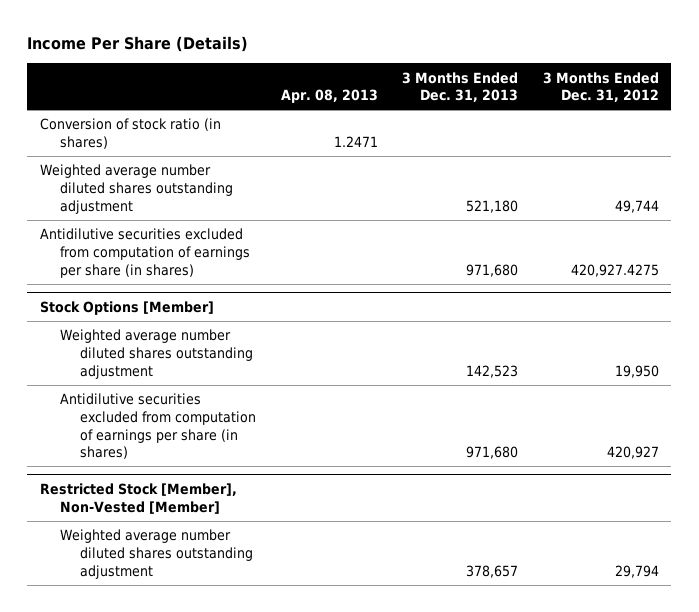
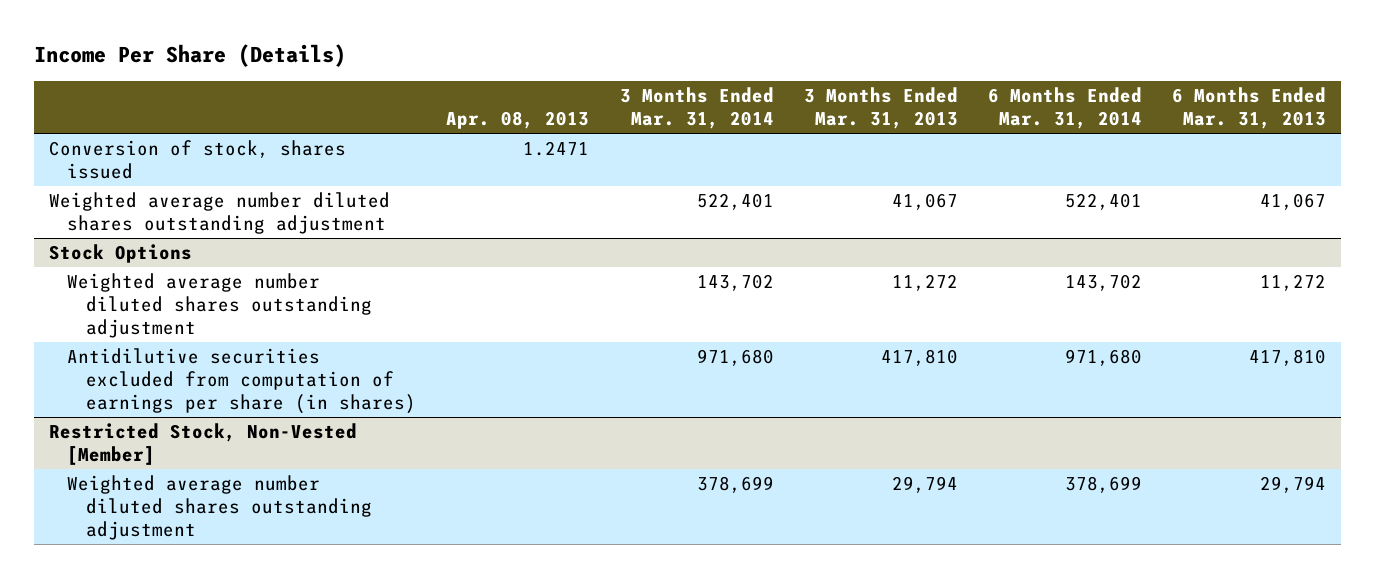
[402,71,519,103] 3 Months Ended Dec. 31, 2013 -> none
[542,71,659,103] 3 Months Ended Dec. 31, 2012 -> none
none -> [619,86,774,129] 3 Months Ended Mar. 31, 2014
none -> [803,86,958,129] 3 Months Ended Mar. 31, 2013
none -> [987,86,1142,129] 6 Months Ended Mar. 31, 2014
none -> [1172,86,1327,129] 6 Months Ended Mar. 31, 2013
[39,118,221,149] Conversion of stock ratio (in shares) -> [48,140,346,180] Conversion of stock, shares issued
[39,228,250,278] Antidilutive securities excluded from computation of earnings per share (in shares) -> none
[39,301,214,316] Stock Options [Member] -> [48,244,192,264] Stock Options
[39,483,237,514] Restricted Stock [Member], Non-Vested [Member] -> [48,423,357,466] Restricted Stock, Non-Vested [Member]

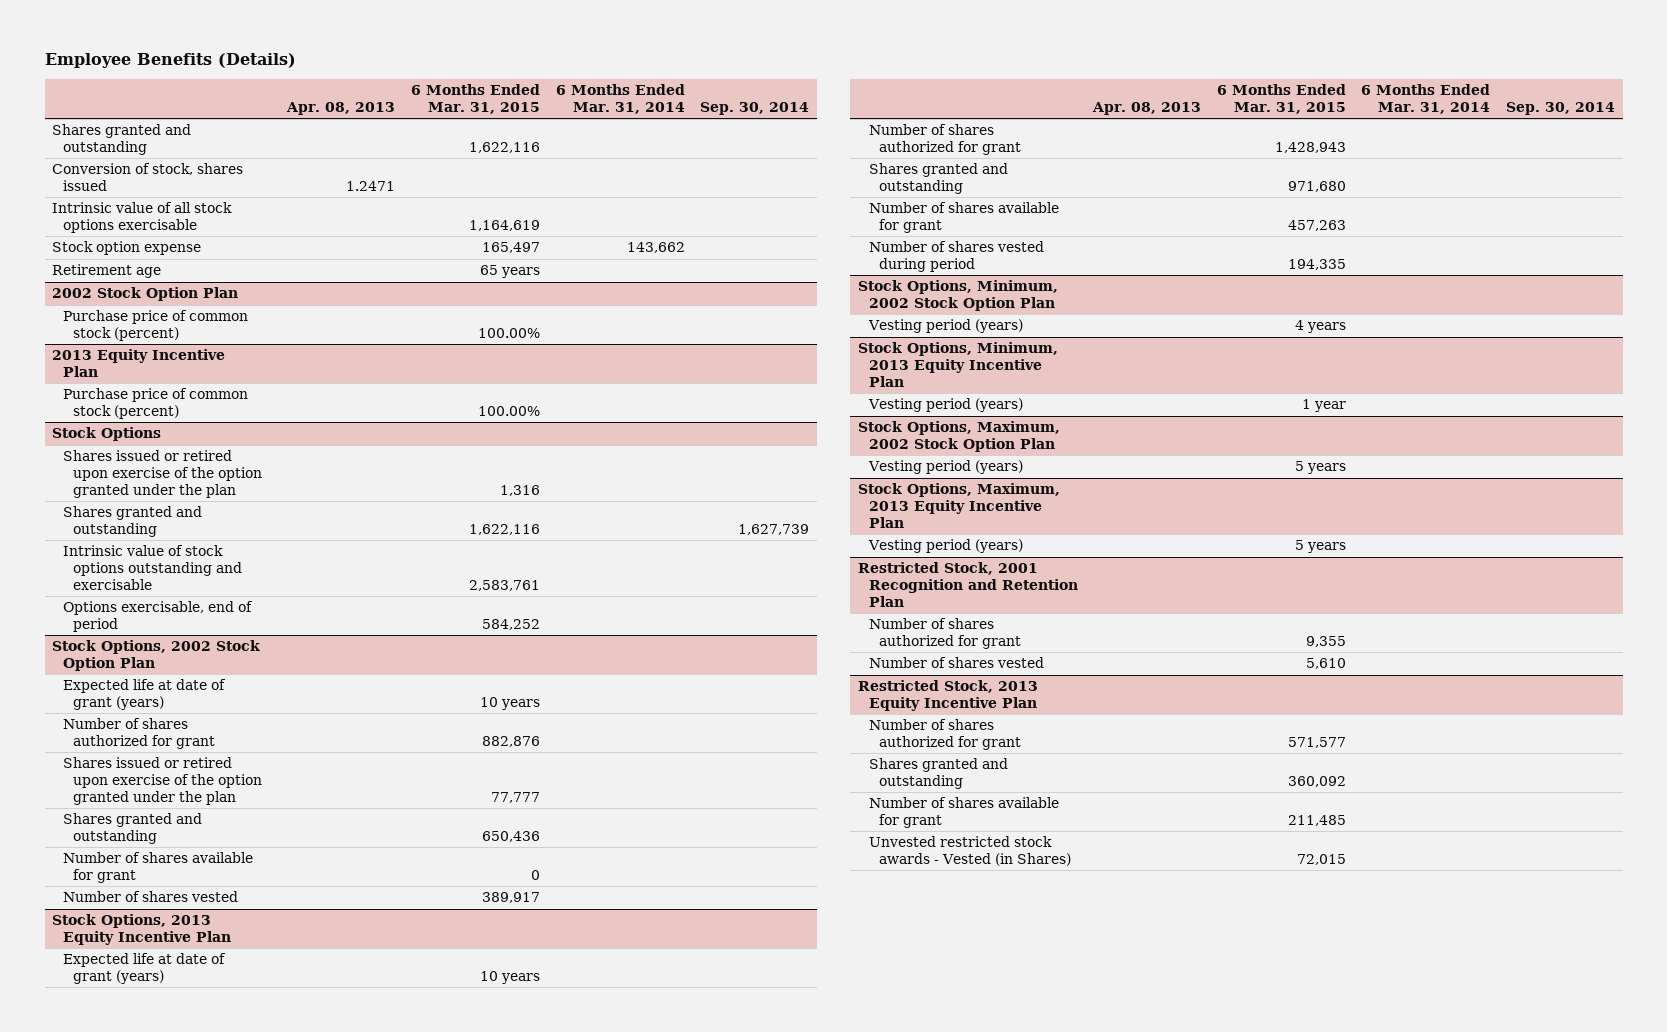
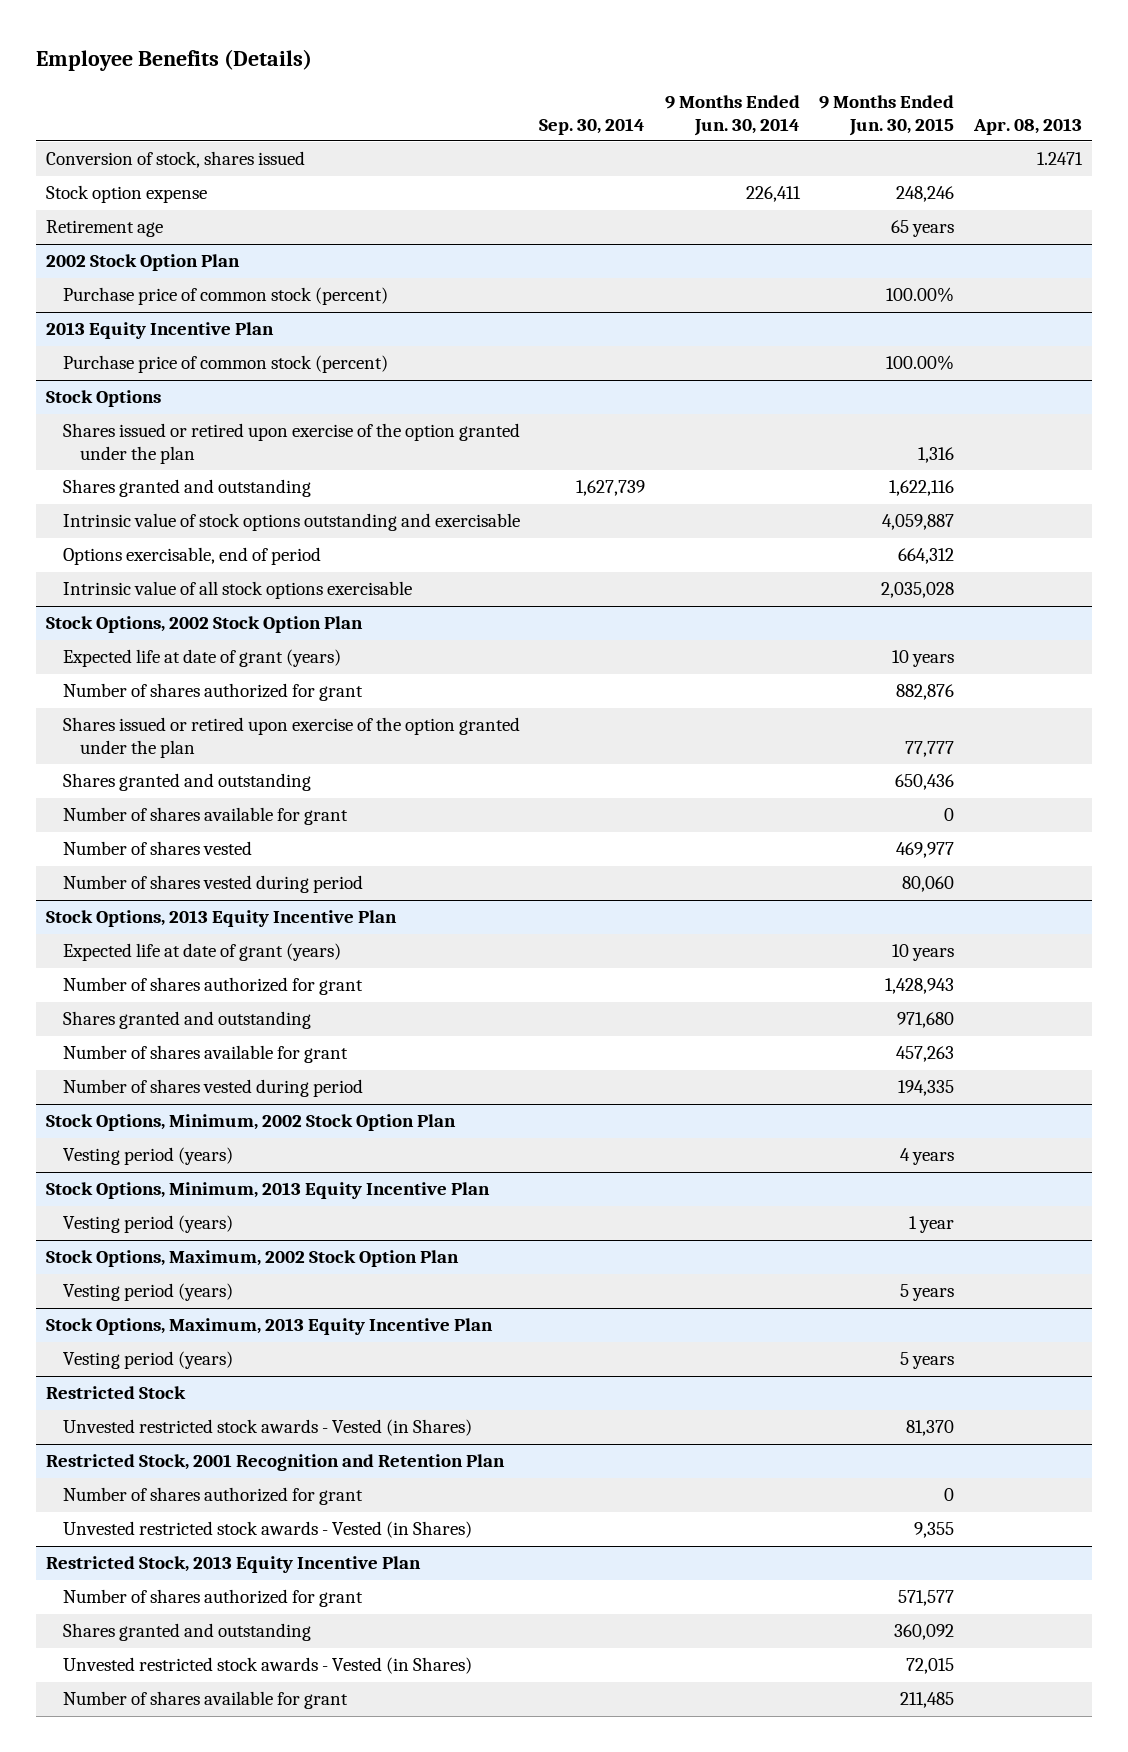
[411,84,541,114] 6 Months Ended Mar. 31, 2015 -> none
[555,84,685,114] 6 Months Ended Mar. 31, 2014 -> none
none -> [664,95,800,136] 9 Months Ended Jun. 30, 2014
none -> [819,95,955,136] 9 Months Ended Jun. 30, 2015
[52,124,192,156] Shares granted and outstanding -> none
[52,202,233,234] Intrinsic value of all stock options exercisable -> none
none -> [62,581,412,600] Intrinsic value of all stock options exercisable
none -> [62,875,363,894] Number of shares vested during period
none -> [45,1386,186,1400] Restricted Stock
none -> [62,1419,472,1437] Unvested restricted stock awards - Vested (in Shares)
[868,657,1044,669] Number of shares vested -> none
none -> [62,1521,472,1539] Unvested restricted stock awards - Vested (in Shares)
[868,797,1059,829] Number of shares available for grant -> [62,1691,348,1710] Number of shares available for grant

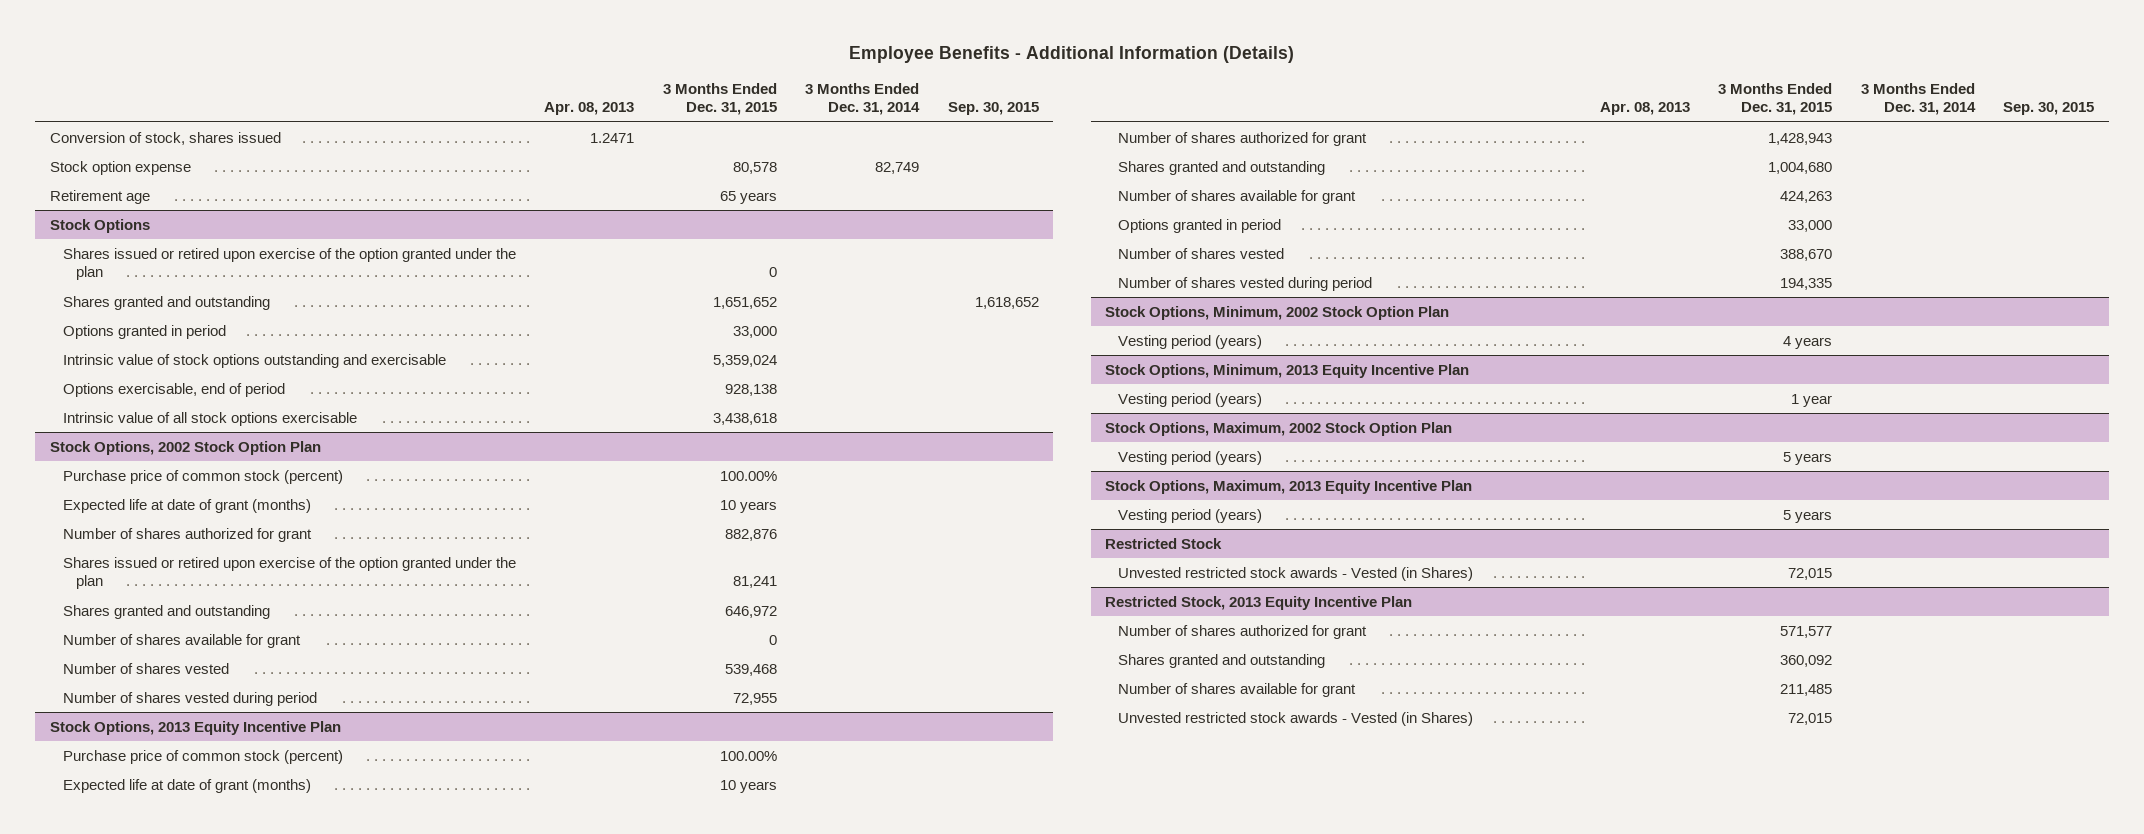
[36,48,313,71] Employee Benefits (Details) -> [848,45,1294,63] Employee Benefits - Additional Information (Details)
[539,117,646,135] Sep. 30, 2014 -> none
[664,95,800,136] 9 Months Ended Jun. 30, 2014 -> none
[819,95,955,136] 9 Months Ended Jun. 30, 2015 -> none
none -> [662,82,777,116] 3 Months Ended Dec. 31, 2015
none -> [805,82,921,116] 3 Months Ended Dec. 31, 2014
none -> [947,102,1039,116] Sep. 30, 2015
[45,254,240,272] 2002 Stock Option Plan -> none
[62,287,388,306] Purchase price of common stock (percent) -> none
[45,322,274,340] 2013 Equity Incentive Plan -> none
[62,355,388,374] Purchase price of common stock (percent) -> none
none -> [62,324,226,339] Options granted in period
none -> [62,469,343,484] Purchase price of common stock (percent)
[62,649,341,668] Expected life at date of grant (years) -> [62,498,311,513] Expected life at date of grant (months)
none -> [62,749,343,764] Purchase price of common stock (percent)
[62,943,341,962] Expected life at date of grant (years) -> [62,778,311,793] Expected life at date of grant (months)
none -> [1118,218,1282,233] Options granted in period
none -> [1118,247,1285,259] Number of shares vested
[45,1454,505,1472] Restricted Stock, 2001 Recognition and Retention Plan -> none
[62,1487,363,1506] Number of shares authorized for grant -> none
[62,1521,472,1539] Unvested restricted stock awards - Vested (in Shares) -> none
[62,1657,472,1675] Unvested restricted stock awards - Vested (in Shares) -> [1118,711,1474,726] Unvested restricted stock awards - Vested (in Shares)

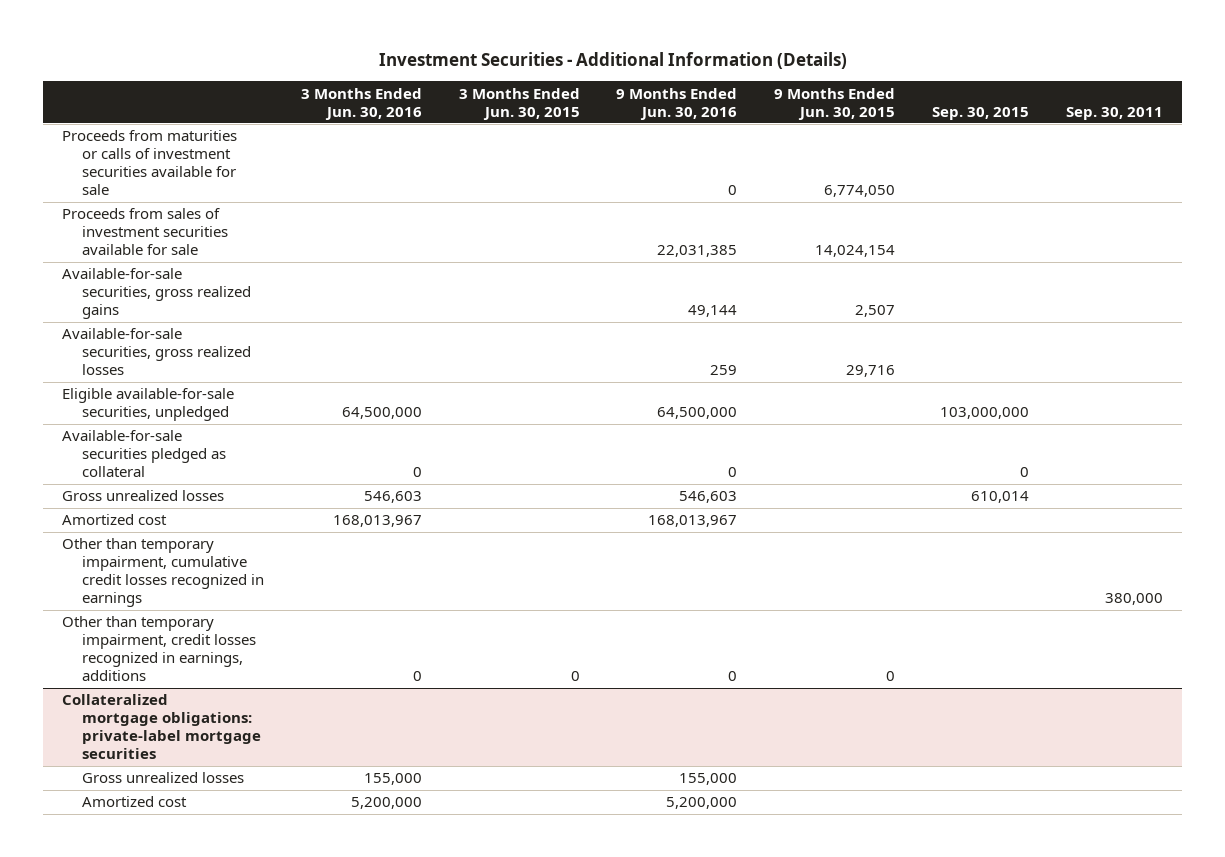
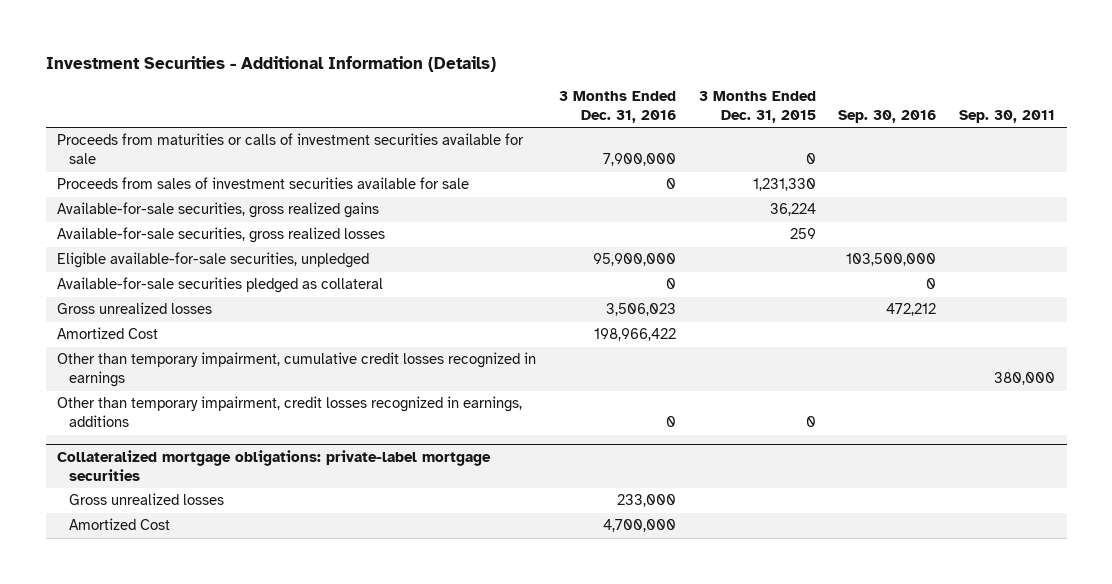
[300,87,422,120] 3 Months Ended Jun. 30, 2016 -> none
[458,87,580,120] 3 Months Ended Jun. 30, 2015 -> none
[616,87,738,120] 9 Months Ended Jun. 30, 2016 -> none
[774,87,896,120] 9 Months Ended Jun. 30, 2015 -> none
[932,106,1030,120] Sep. 30, 2015 -> none
none -> [558,90,676,123] 3 Months Ended Dec. 31, 2016
none -> [698,90,816,123] 3 Months Ended Dec. 31, 2015
none -> [838,109,937,123] Sep. 30, 2016
[61,514,167,526] Amortized cost -> [57,327,159,340] Amortized Cost
[81,796,187,808] Amortized cost -> [68,518,170,531] Amortized Cost

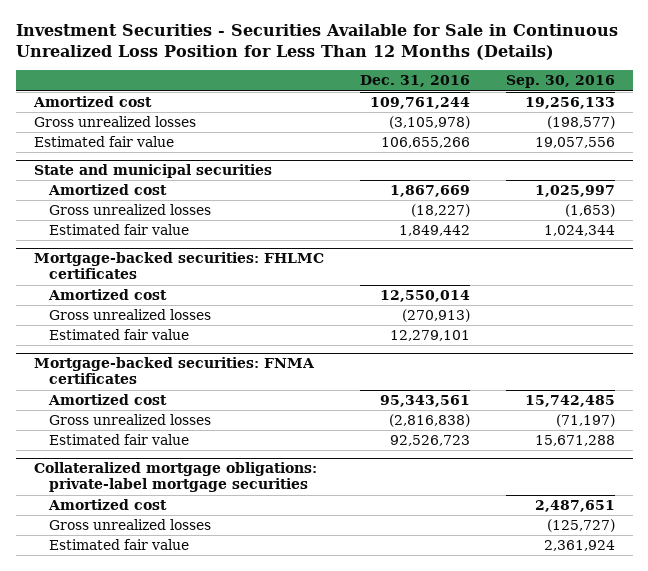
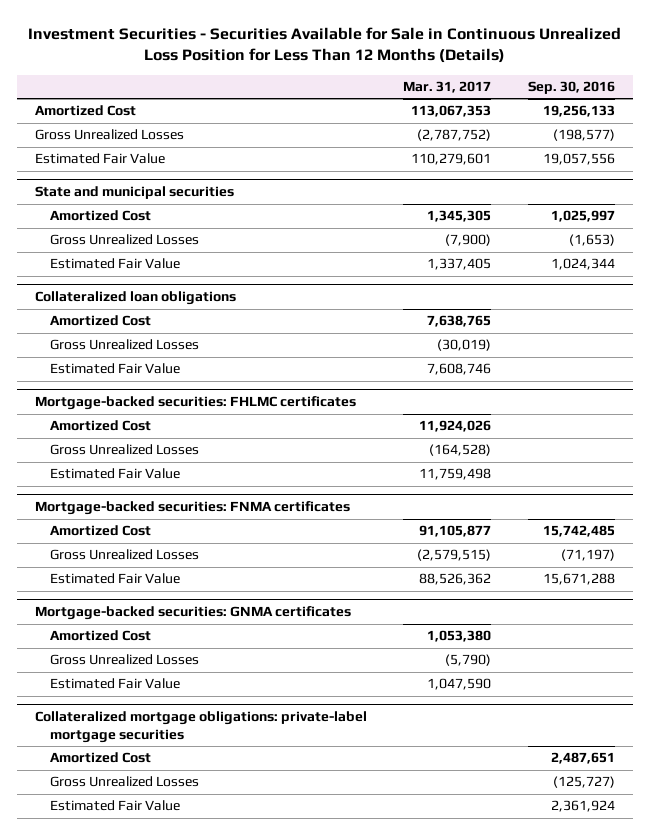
[359,75,470,88] Dec. 31, 2016 -> none
none -> [403,81,492,94] Mar. 31, 2017
[32,95,152,107] Amortized cost -> [35,105,137,117] Amortized Cost
[33,115,196,127] Gross unrealized losses -> [35,129,185,141] Gross Unrealized Losses
[33,135,174,147] Estimated fair value -> [35,153,166,165] Estimated Fair Value
[47,183,167,195] Amortized cost -> [50,210,152,222] Amortized Cost
[48,203,211,215] Gross unrealized losses -> [50,234,200,246] Gross Unrealized Losses
[48,223,189,235] Estimated fair value -> [50,258,181,270] Estimated Fair Value
none -> [35,291,237,306] Collateralized loan obligations
none -> [50,315,152,327] Amortized Cost
none -> [50,339,200,351] Gross Unrealized Losses
none -> [50,363,181,375] Estimated Fair Value
[47,288,167,300] Amortized cost -> [50,420,152,432] Amortized Cost
[48,308,211,320] Gross unrealized losses -> [50,444,200,456] Gross Unrealized Losses
[48,328,189,340] Estimated fair value -> [50,468,181,480] Estimated Fair Value
[47,393,167,405] Amortized cost -> [50,525,152,537] Amortized Cost
[48,413,211,425] Gross unrealized losses -> [50,549,200,561] Gross Unrealized Losses
[48,433,189,445] Estimated fair value -> [50,573,181,585] Estimated Fair Value
none -> [35,606,352,621] Mortgage-backed securities: GNMA certificates
none -> [50,630,152,642] Amortized Cost
none -> [50,654,200,666] Gross Unrealized Losses
none -> [50,678,181,690] Estimated Fair Value
[47,498,167,510] Amortized cost -> [50,752,152,764] Amortized Cost
[48,518,211,530] Gross unrealized losses -> [50,776,200,788] Gross Unrealized Losses
[48,538,189,550] Estimated fair value -> [50,800,181,812] Estimated Fair Value

